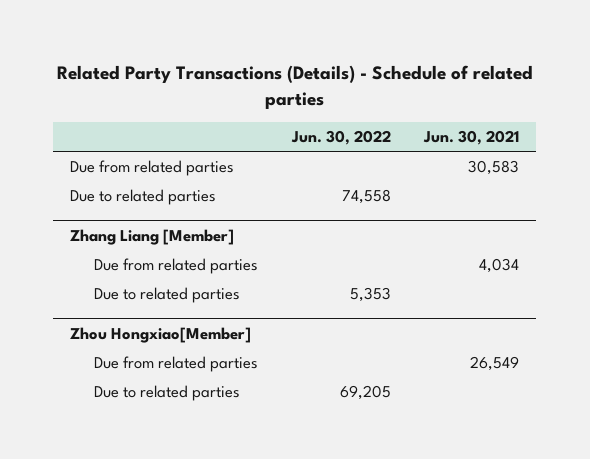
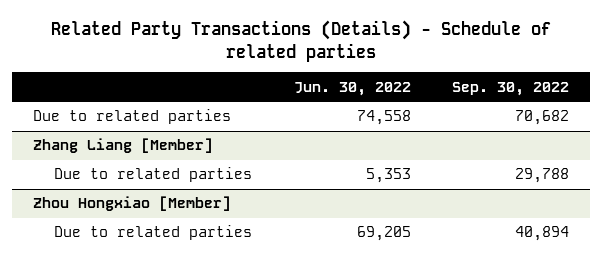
[423,129,520,145] Jun. 30, 2021 -> none
none -> [452,81,570,96] Sep. 30, 2022
[70,160,235,177] Due from related parties -> none
[93,258,258,275] Due from related parties -> none
[93,356,258,373] Due from related parties -> none
[70,326,252,343] Zhou Hongxiao[Member] -> [32,196,231,212] Zhou Hongxiao [Member]

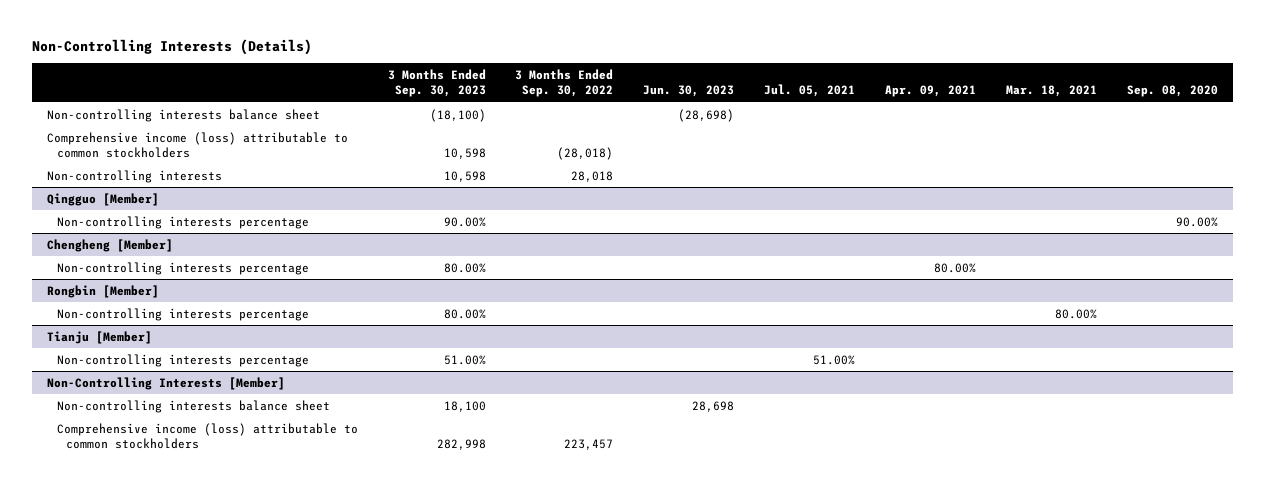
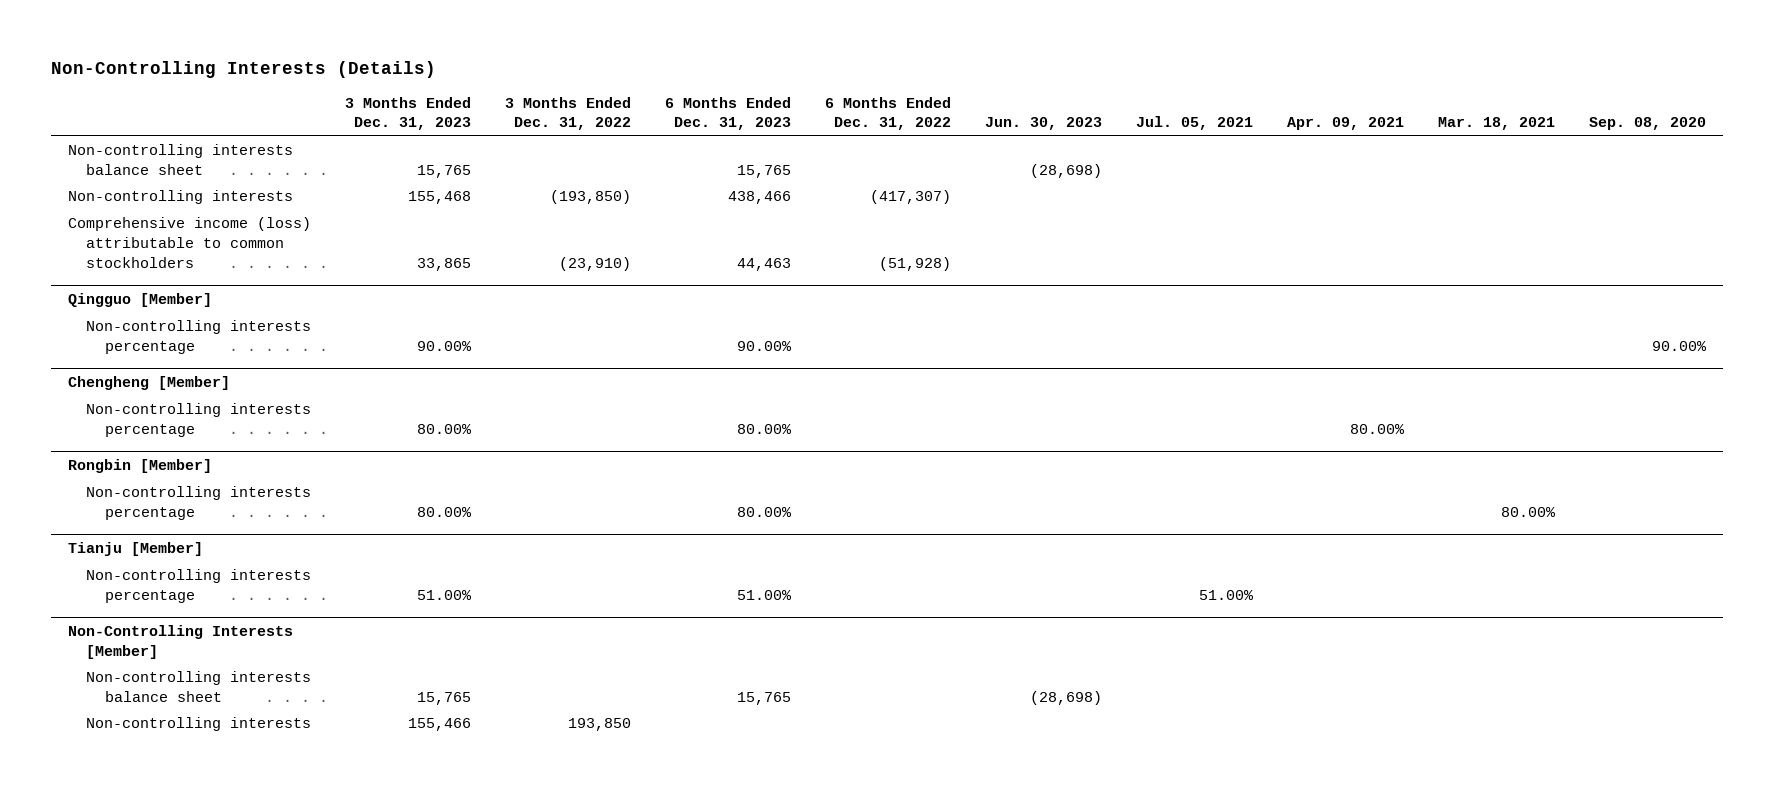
[387,69,486,98] 3 Months Ended Sep. 30, 2023 -> none
[515,69,614,98] 3 Months Ended Sep. 30, 2022 -> none
none -> [345,96,472,131] 3 Months Ended Dec. 31, 2023
none -> [505,96,632,131] 3 Months Ended Dec. 31, 2022
none -> [665,96,792,131] 6 Months Ended Dec. 31, 2023
none -> [825,96,952,131] 6 Months Ended Dec. 31, 2022
[47,131,349,158] Comprehensive income (loss) attributable to common stockholders -> [67,217,311,268] Comprehensive income (loss) attributable to common stockholders
[56,422,358,449] Comprehensive income (loss) attributable to common stockholders -> none
[692,400,735,412] 28,698 -> [1030,691,1103,706] (28,698)
none -> [86,717,312,732] Non-controlling interests

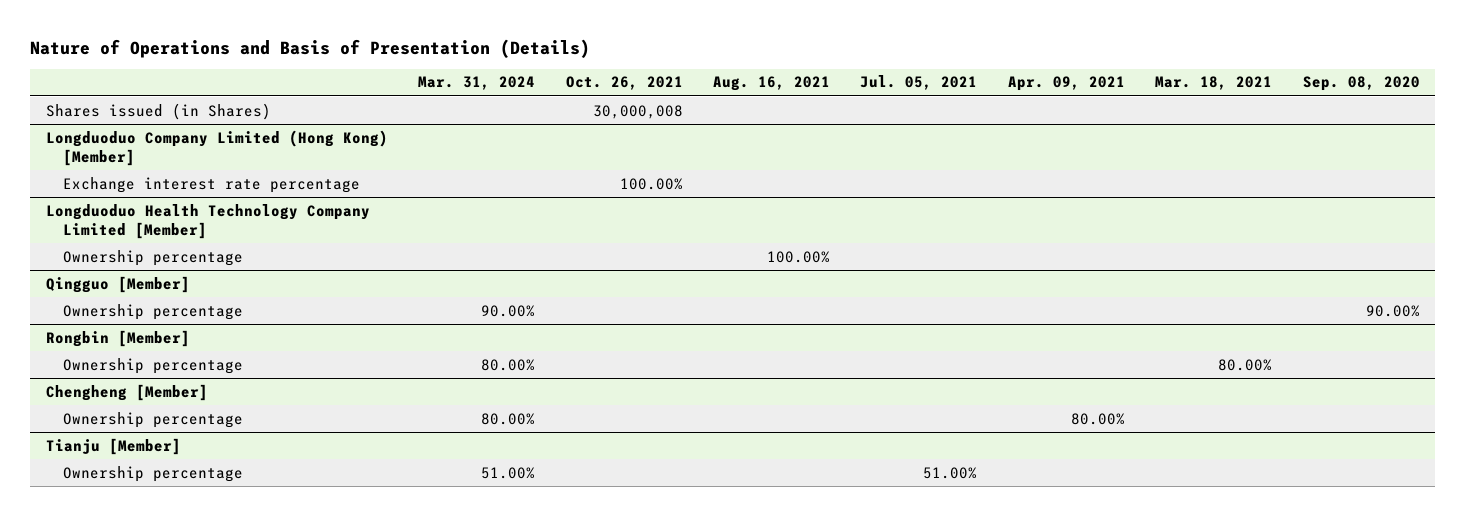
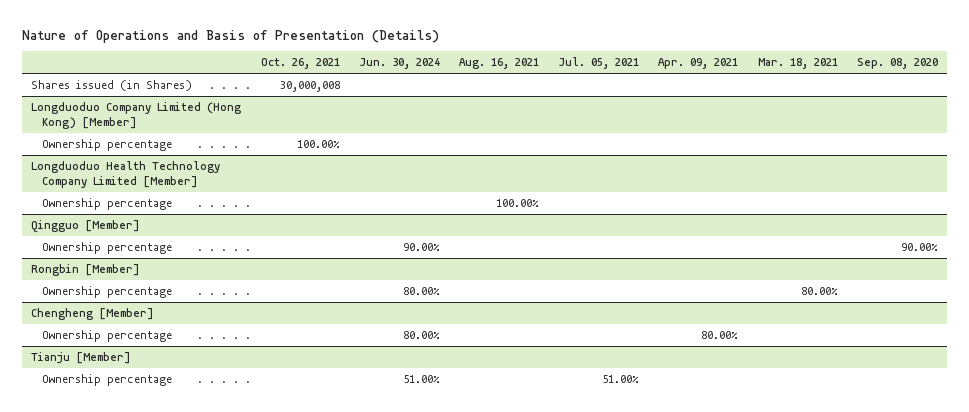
[418,76,536,91] Mar. 31, 2024 -> none
none -> [358,58,440,70] Jun. 30, 2024
[63,176,361,193] Exchange interest rate percentage -> none
none -> [42,138,173,151] Ownership percentage

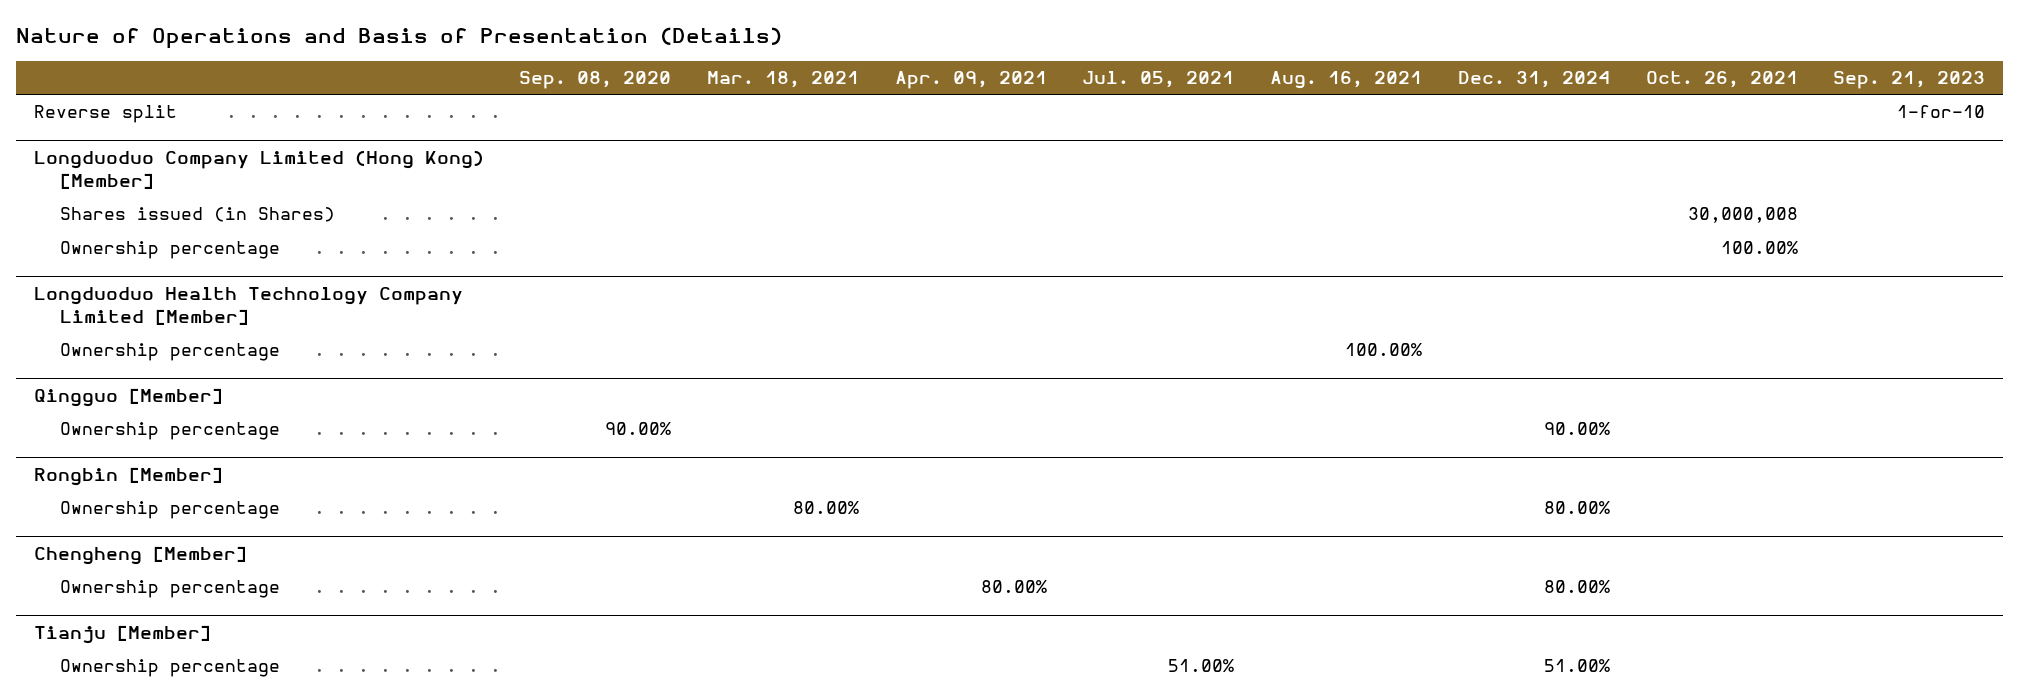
[358,58,440,70] Jun. 30, 2024 -> none
none -> [1457,71,1610,89] Dec. 31, 2024
none -> [1833,71,1986,90] Sep. 21, 2023
[31,79,193,91] Shares issued (in Shares) -> none
none -> [33,105,177,124] Reverse split
none -> [59,207,335,223] Shares issued (in Shares)

